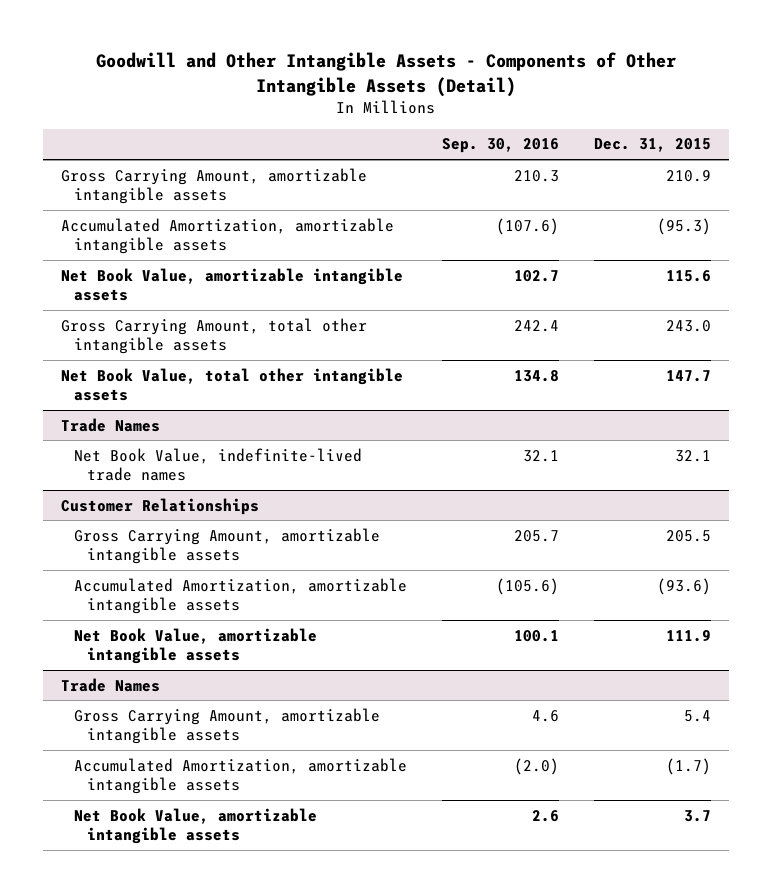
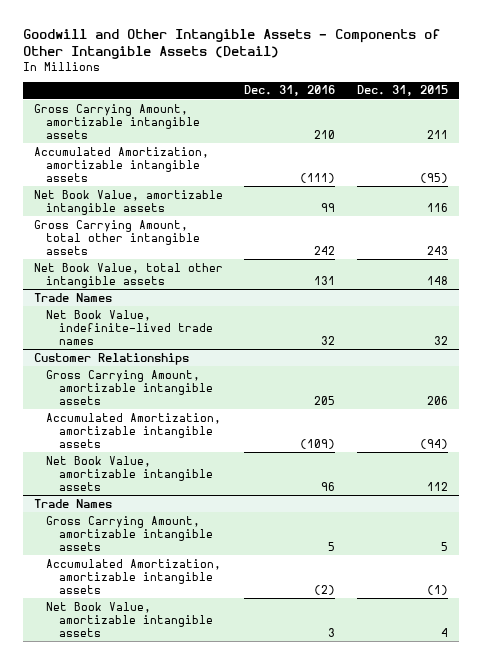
[441,138,559,154] Sep. 30, 2016 -> none
none -> [244,85,336,97] Dec. 31, 2016
[666,169,712,182] 210.9 -> [426,129,448,139] 211
[657,217,712,235] (95.3) -> [419,172,448,183] (95)
[666,269,712,282] 115.6 -> [426,202,448,212] 116
[666,319,712,332] 243.0 -> [426,245,448,255] 243
[666,369,712,382] 147.7 -> [426,275,448,285] 148
[675,449,712,462] 32.1 -> [433,335,448,345] 32
[666,529,712,542] 205.5 -> [426,395,448,405] 206
[657,577,712,595] (93.6) -> [419,438,448,449] (94)
[666,629,712,642] 111.9 -> [426,481,448,491] 112
[684,709,712,722] 5.4 -> [440,541,448,551] 5
[666,757,712,775] (1.7) -> [426,584,448,595] (1)
[684,809,712,822] 3.7 -> [440,627,448,637] 4

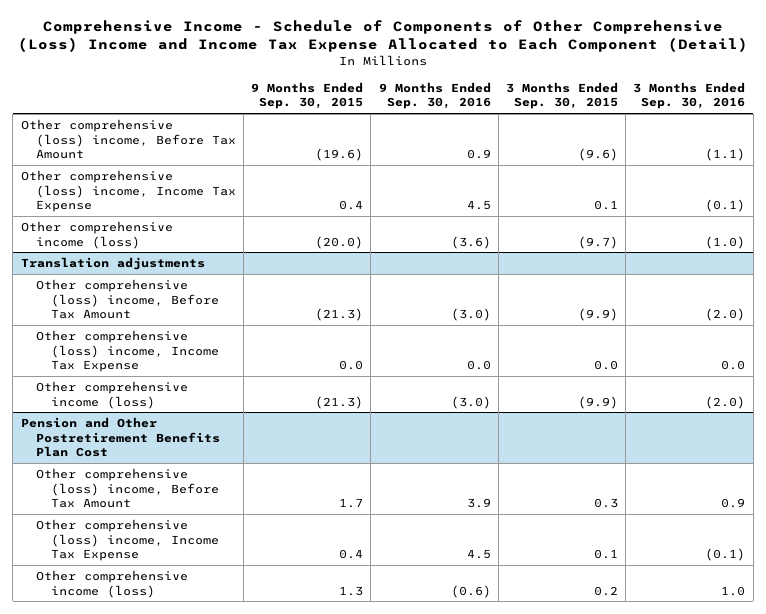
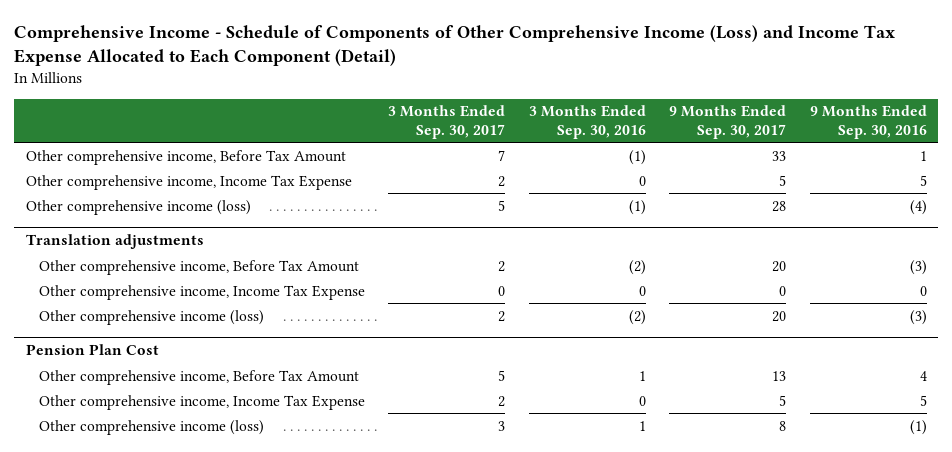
[17,20,748,53] Comprehensive Income - Schedule of Components of Other Comprehensive (Loss) Income and Income Tax Expense Allocated to Each Component (Detail) -> [13,25,895,67] Comprehensive Income - Schedule of Components of Other Comprehensive Income (Loss) and Income Tax Expense Allocated to Each Component (Detail)
[251,81,364,110] 9 Months Ended Sep. 30, 2015 -> none
[505,81,618,110] 3 Months Ended Sep. 30, 2015 -> none
none -> [388,105,506,139] 3 Months Ended Sep. 30, 2017
none -> [669,105,787,139] 9 Months Ended Sep. 30, 2017
[20,118,236,160] Other comprehensive (loss) income, Before Tax Amount -> [25,149,346,165] Other comprehensive income, Before Tax Amount
[466,149,491,160] 0.9 -> [919,150,927,161] 1
[705,148,746,162] (1.1) -> [628,149,646,165] (1)
[20,169,236,213] Other comprehensive (loss) income, Income Tax Expense -> [25,174,352,190] Other comprehensive income, Income Tax Expense
[466,200,491,211] 4.5 -> [919,174,927,186] 5
[705,199,746,213] (0.1) -> [638,175,646,186] 0
[450,235,491,249] (3.6) -> [909,199,927,215] (4)
[705,235,746,249] (1.0) -> [628,199,646,215] (1)
[35,278,220,320] Other comprehensive (loss) income, Before Tax Amount -> [38,259,359,275] Other comprehensive income, Before Tax Amount
[450,308,491,322] (3.0) -> [909,259,927,275] (3)
[705,308,746,322] (2.0) -> [628,259,646,275] (2)
[35,329,220,373] Other comprehensive (loss) income, Income Tax Expense -> [38,284,365,300] Other comprehensive income, Income Tax Expense
[466,360,491,371] 0.0 -> [919,285,927,296] 0
[721,360,746,371] 0.0 -> [638,285,646,296] 0
[450,395,491,409] (3.0) -> [909,309,927,325] (3)
[705,395,746,409] (2.0) -> [628,309,646,325] (2)
[20,416,220,458] Pension and Other Postretirement Benefits Plan Cost -> [25,343,159,355] Pension Plan Cost
[35,467,220,509] Other comprehensive (loss) income, Before Tax Amount -> [38,369,359,385] Other comprehensive income, Before Tax Amount
[466,498,491,509] 3.9 -> [919,370,927,381] 4
[721,498,746,509] 0.9 -> [638,370,646,381] 1
[35,518,220,562] Other comprehensive (loss) income, Income Tax Expense -> [38,394,365,410] Other comprehensive income, Income Tax Expense
[466,549,491,560] 4.5 -> [919,394,927,406] 5
[705,548,746,562] (0.1) -> [638,395,646,406] 0
[450,584,491,598] (0.6) -> [909,419,927,435] (1)
[721,585,746,596] 1.0 -> [638,420,646,431] 1

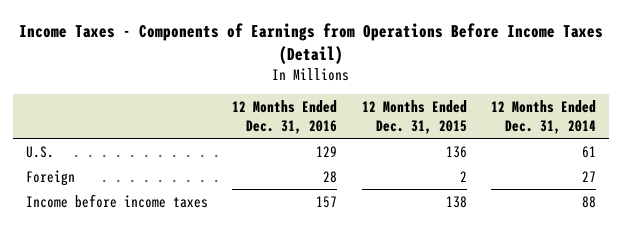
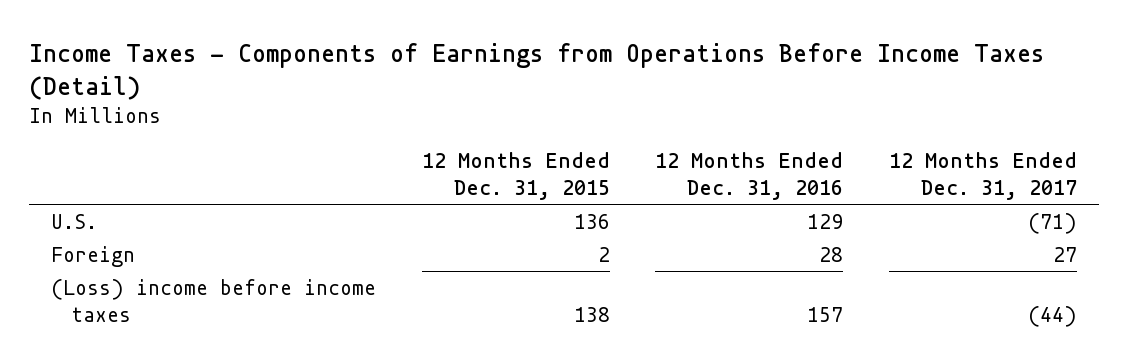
[491,100,597,134] 12 Months Ended Dec. 31, 2014 -> none
none -> [888,152,1077,201] 12 Months Ended Dec. 31, 2017
[25,193,208,208] Income before income taxes -> [51,278,377,322] (Loss) income before income taxes

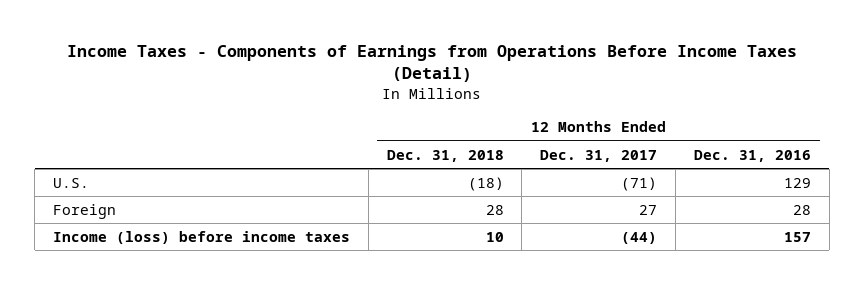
[421,152,610,201] 12 Months Ended Dec. 31, 2015 -> none
none -> [386,149,504,162] Dec. 31, 2018
[51,278,377,322] (Loss) income before income taxes -> [53,230,351,244] Income (loss) before income taxes

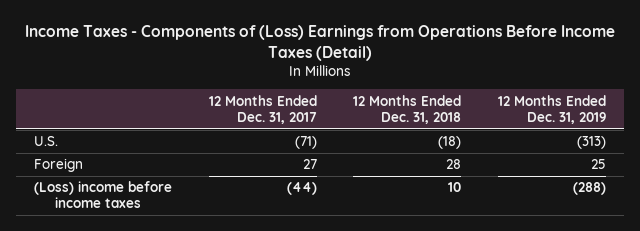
[66,45,797,83] Income Taxes - Components of Earnings from Operations Before Income Taxes (Detail) -> [25,24,616,61] Income Taxes - Components of (Loss) Earnings from Operations Before Income Taxes (Detail)
[693,149,811,162] Dec. 31, 2016 -> none
none -> [497,94,606,124] 12 Months Ended Dec. 31, 2019
[53,230,351,244] Income (loss) before income taxes -> [34,181,173,209] (Loss) income before income taxes

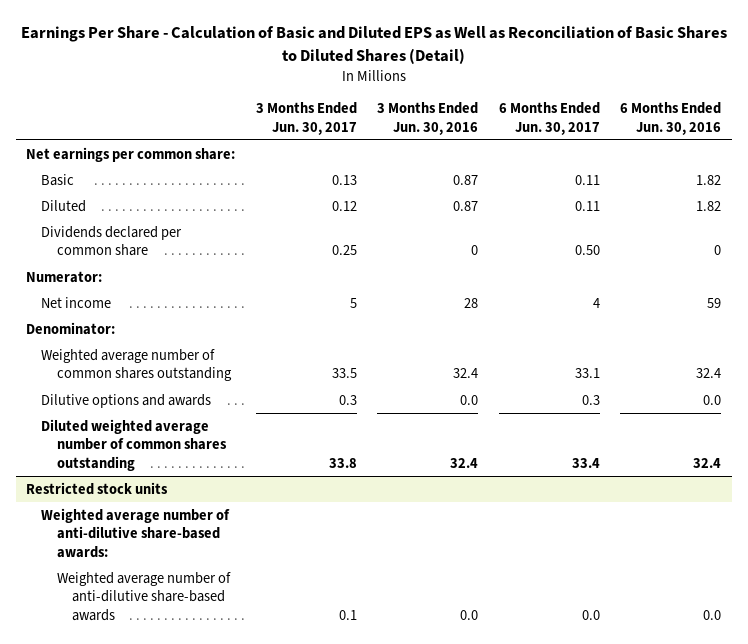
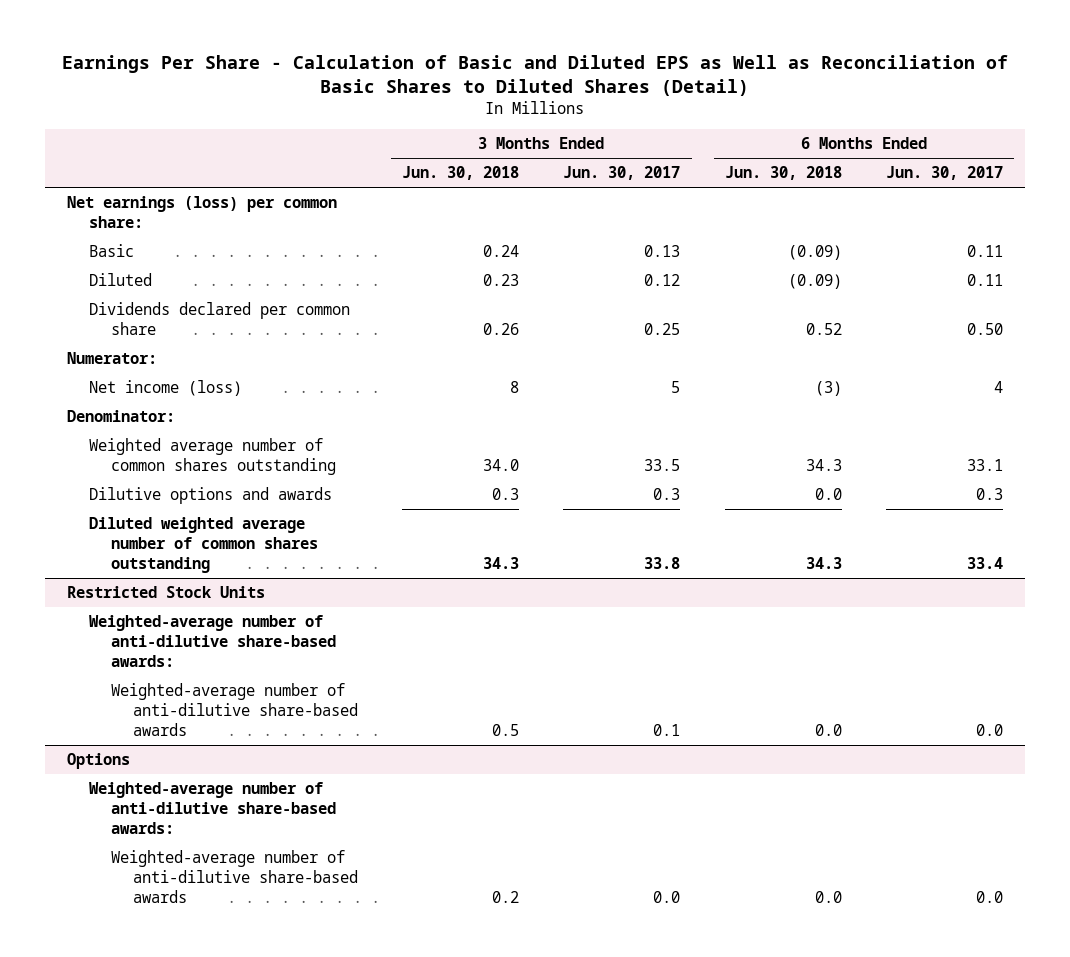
[377,102,479,135] 3 Months Ended Jun. 30, 2016 -> none
[620,102,722,135] 6 Months Ended Jun. 30, 2016 -> none
none -> [402,166,520,181] Jun. 30, 2018
none -> [724,166,842,181] Jun. 30, 2018
[26,146,236,162] Net earnings per common share: -> [67,195,338,228] Net earnings (loss) per common share:
[41,296,112,308] Net income -> [89,379,243,396] Net income (loss)
[26,481,169,495] Restricted stock units -> [67,585,266,598] Restricted Stock Units
[41,507,231,558] Weighted average number of anti-dilutive share-based awards: -> [89,614,336,667] Weighted-average number of anti-dilutive share-based awards:
[56,571,231,621] Weighted average number of anti-dilutive share-based awards -> [110,682,358,736] Weighted-average number of anti-dilutive share-based awards
none -> [67,752,131,769] Options
none -> [89,781,336,834] Weighted-average number of anti-dilutive share-based awards:
none -> [110,849,358,903] Weighted-average number of anti-dilutive share-based awards

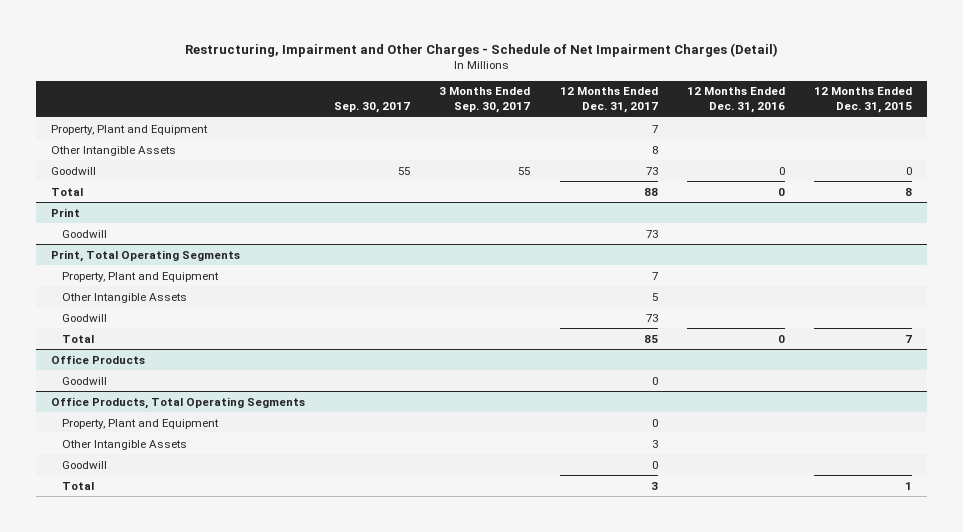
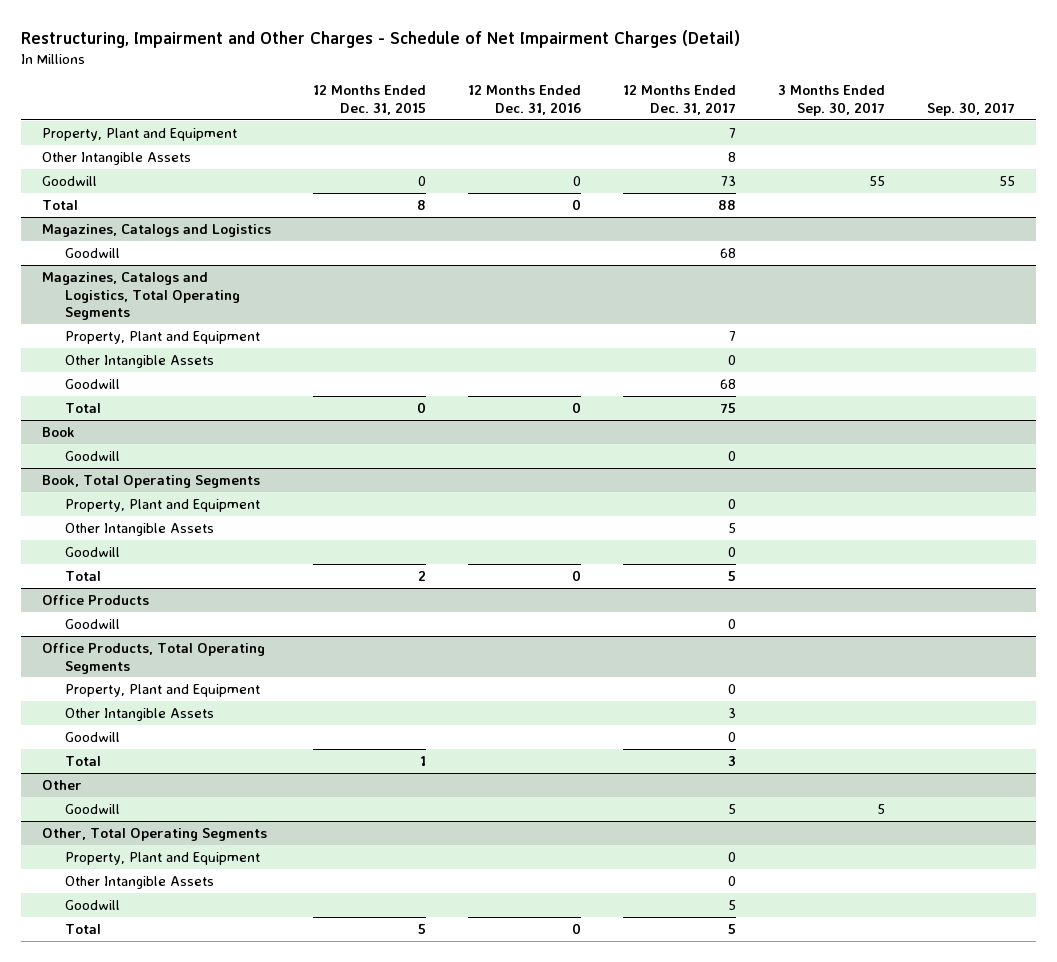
[50,207,80,217] Print -> none
[50,249,240,262] Print, Total Operating Segments -> none
none -> [42,223,272,237] Magazines, Catalogs and Logistics
[645,229,658,238] 73 -> [719,247,736,258] 68
none -> [42,271,240,321] Magazines, Catalogs and Logistics, Total Operating Segments
none -> [64,354,214,368] Other Intangible Assets
none -> [64,378,120,389] Goodwill
none -> [64,402,101,413] Total
none -> [42,426,76,437] Book
none -> [64,450,120,461] Goodwill
none -> [42,474,261,488] Book, Total Operating Segments
none -> [64,498,260,512] Property, Plant and Equipment
[645,313,658,322] 73 -> [727,546,736,557] 0
[643,334,658,343] 85 -> [727,570,736,581] 5
[905,334,913,343] 7 -> [418,570,427,581] 2
none -> [42,779,83,790] Other
none -> [64,803,120,814] Goodwill
none -> [42,827,268,841] Other, Total Operating Segments
none -> [64,851,260,865] Property, Plant and Equipment
none -> [64,875,214,889] Other Intangible Assets
none -> [64,899,120,910] Goodwill
none -> [64,923,101,934] Total

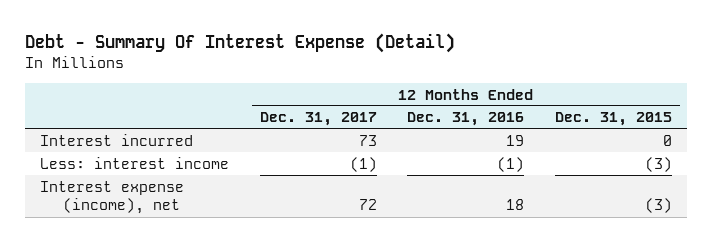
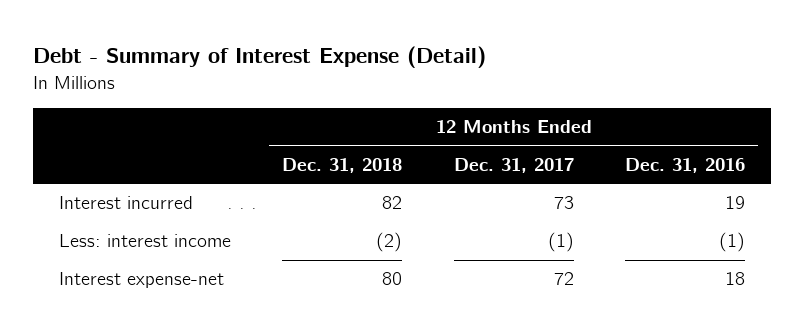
[24,33,455,54] Debt - Summary Of Interest Expense (Detail) -> [33,45,487,68] Debt - Summary of Interest Expense (Detail)
[554,112,672,127] Dec. 31, 2015 -> none
none -> [282,158,403,174] Dec. 31, 2018
[40,180,185,215] Interest expense (income), net -> [58,272,224,289] Interest expense-net

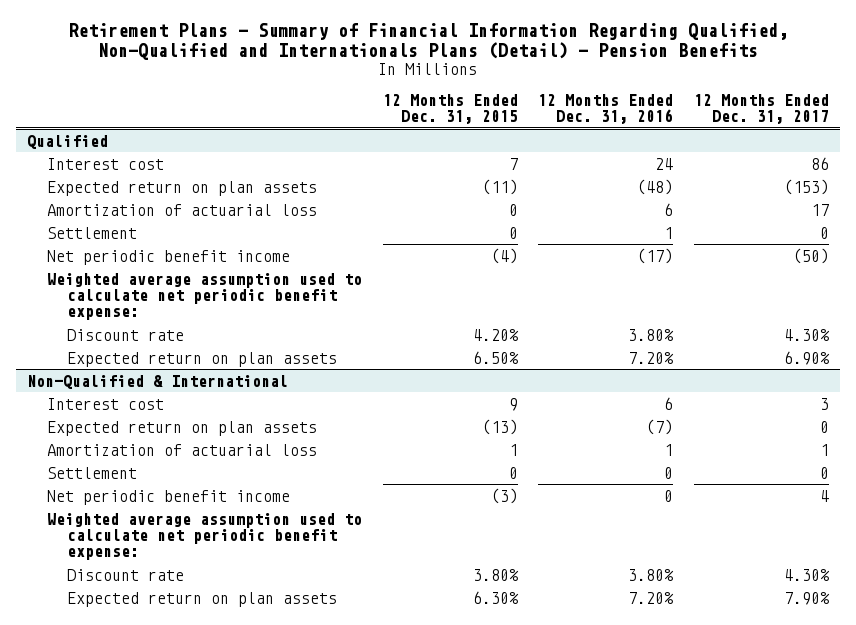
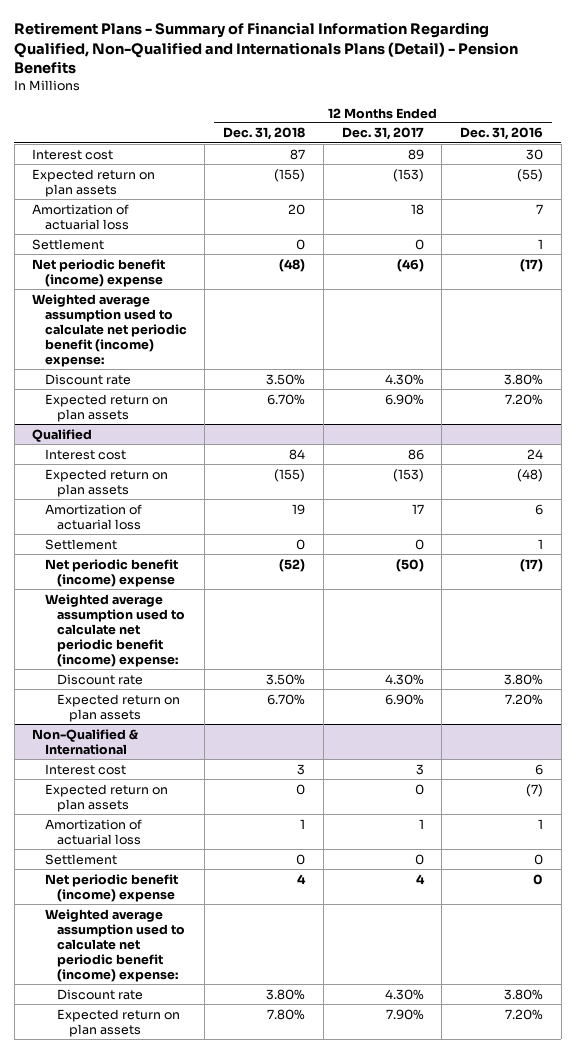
[382,93,518,125] 12 Months Ended Dec. 31, 2015 -> none
none -> [223,127,306,141] Dec. 31, 2018
none -> [32,148,114,160] Interest cost
none -> [32,168,156,197] Expected return on plan assets
none -> [32,203,130,230] Amortization of actuarial loss
none -> [32,238,105,250] Settlement
none -> [32,258,166,287] Net periodic benefit (income) expense
none -> [32,293,187,367] Weighted average assumption used to calculate net periodic benefit (income) expense:
none -> [44,373,131,385] Discount rate
none -> [44,393,168,422] Expected return on plan assets
[46,249,290,265] Net periodic benefit income -> [44,558,178,587] Net periodic benefit (income) expense
[46,272,362,320] Weighted average assumption used to calculate net periodic benefit expense: -> [44,593,185,667] Weighted average assumption used to calculate net periodic benefit (income) expense:
[46,489,290,505] Net periodic benefit income -> [44,873,178,902] Net periodic benefit (income) expense
[46,512,362,560] Weighted average assumption used to calculate net periodic benefit expense: -> [44,908,185,982] Weighted average assumption used to calculate net periodic benefit (income) expense:

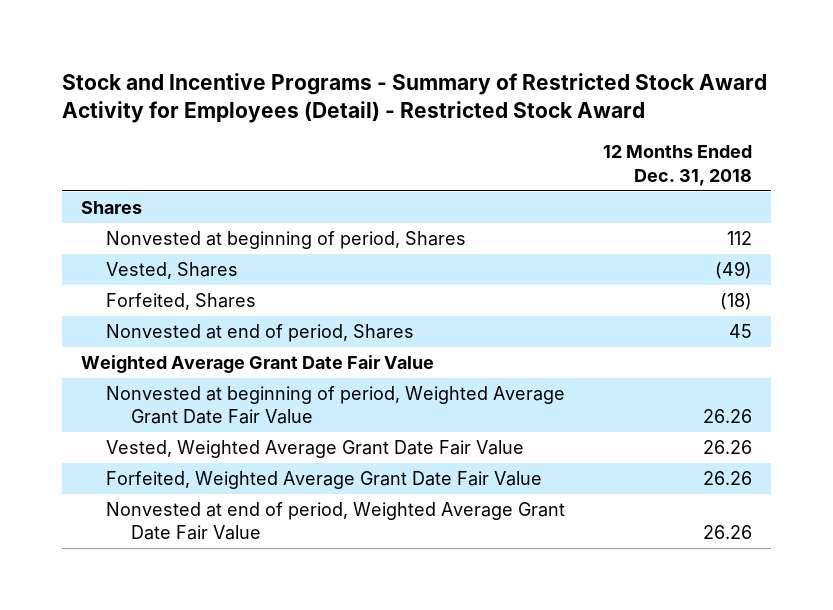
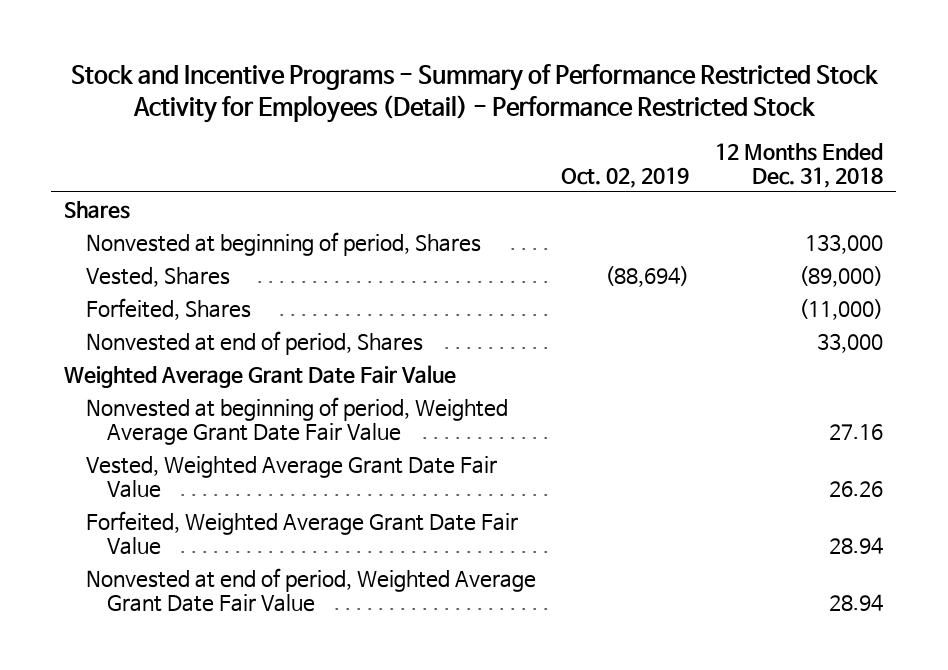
[61,73,767,124] Stock and Incentive Programs - Summary of Restricted Stock Award Activity for Employees (Detail) - Restricted Stock Award -> [70,64,879,123] Stock and Incentive Programs - Summary of Performance Restricted Stock Activity for Employees (Detail) - Performance Restricted Stock
none -> [561,166,690,188] Oct. 02, 2019
[727,230,753,245] 112 -> [805,233,884,254] 133,000
[715,260,753,279] (49) -> [799,265,884,287] (89,000)
[720,292,753,310] (18) -> [799,298,884,320] (11,000)
[729,323,753,338] 45 -> [817,332,884,353] 33,000
[703,409,753,424] 26.26 -> [829,423,884,440] 27.16
[703,470,753,485] 26.26 -> [829,536,884,554] 28.94
[703,525,753,540] 26.26 -> [829,593,884,611] 28.94

